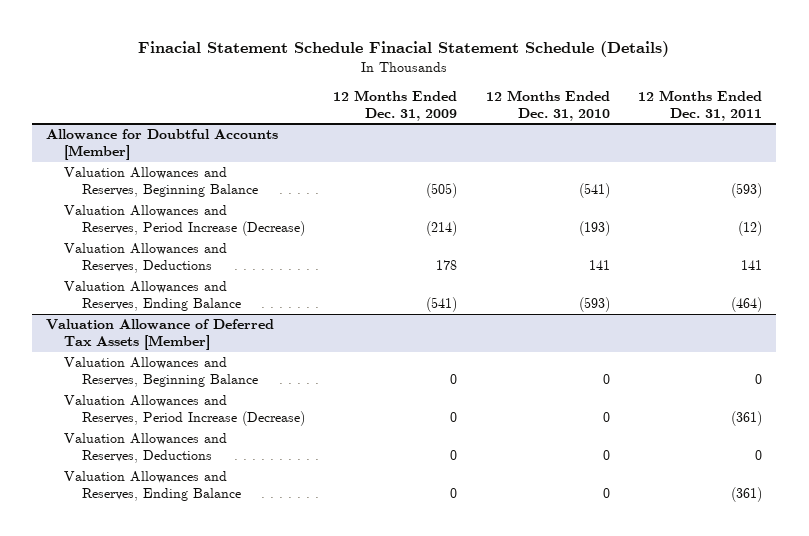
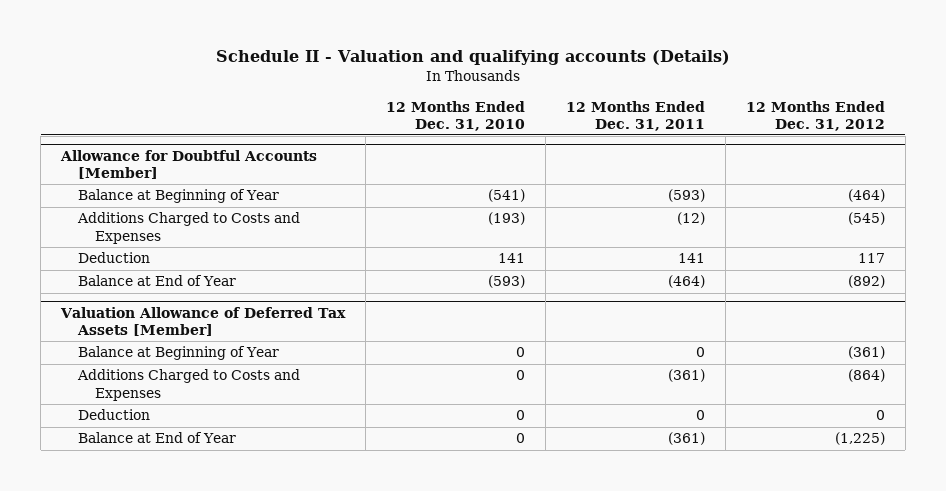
[138,41,670,58] Finacial Statement Schedule Finacial Statement Schedule (Details) -> [216,50,731,66] Schedule II - Valuation and qualifying accounts (Details)
[333,89,458,121] 12 Months Ended Dec. 31, 2009 -> none
none -> [745,100,885,131] 12 Months Ended Dec. 31, 2012
[64,167,259,198] Valuation Allowances and Reserves, Beginning Balance -> [78,189,280,204] Balance at Beginning of Year
[64,205,306,237] Valuation Allowances and Reserves, Period Increase (Decrease) -> [77,212,301,244] Additions Charged to Costs and Expenses
[64,243,228,274] Valuation Allowances and Reserves, Deductions -> [78,252,151,264] Deduction
[64,281,242,312] Valuation Allowances and Reserves, Ending Balance -> [78,275,237,287] Balance at End of Year
[64,357,259,388] Valuation Allowances and Reserves, Beginning Balance -> [78,346,280,361] Balance at Beginning of Year
[64,395,306,427] Valuation Allowances and Reserves, Period Increase (Decrease) -> [77,369,301,401] Additions Charged to Costs and Expenses
[64,433,228,464] Valuation Allowances and Reserves, Deductions -> [78,409,151,421] Deduction
[64,471,242,502] Valuation Allowances and Reserves, Ending Balance -> [78,432,237,444] Balance at End of Year

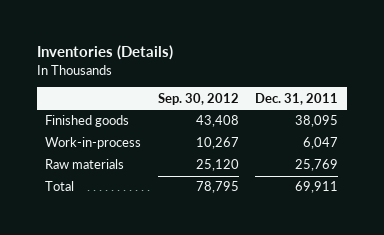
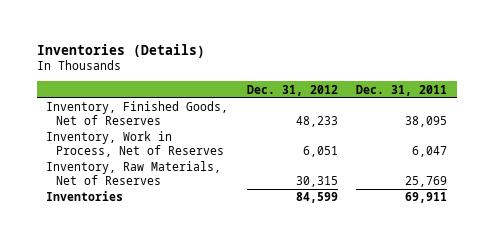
[157,92,239,105] Sep. 30, 2012 -> none
none -> [246,84,338,96] Dec. 31, 2012
[45,115,130,128] Finished goods -> [46,101,229,125] Inventory, Finished Goods, Net of Reserves
[45,137,142,150] Work-in-process -> [46,131,224,157] Inventory, Work in Process, Net of Reserves
[45,159,125,170] Raw materials -> [46,161,222,185] Inventory, Raw Materials, Net of Reserves
[45,181,75,192] Total -> [46,191,124,202] Inventories

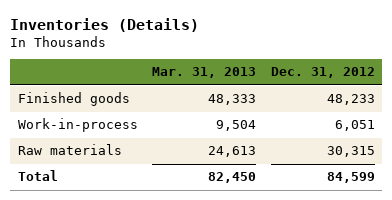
[356,84,448,96] Dec. 31, 2011 -> none
none -> [152,67,257,79] Mar. 31, 2013
[46,101,229,125] Inventory, Finished Goods, Net of Reserves -> [17,92,130,107] Finished goods
[46,131,224,157] Inventory, Work in Process, Net of Reserves -> [17,118,138,133] Work-in-process
[46,161,222,185] Inventory, Raw Materials, Net of Reserves -> [17,144,122,156] Raw materials
[46,191,124,202] Inventories -> [17,170,58,182] Total

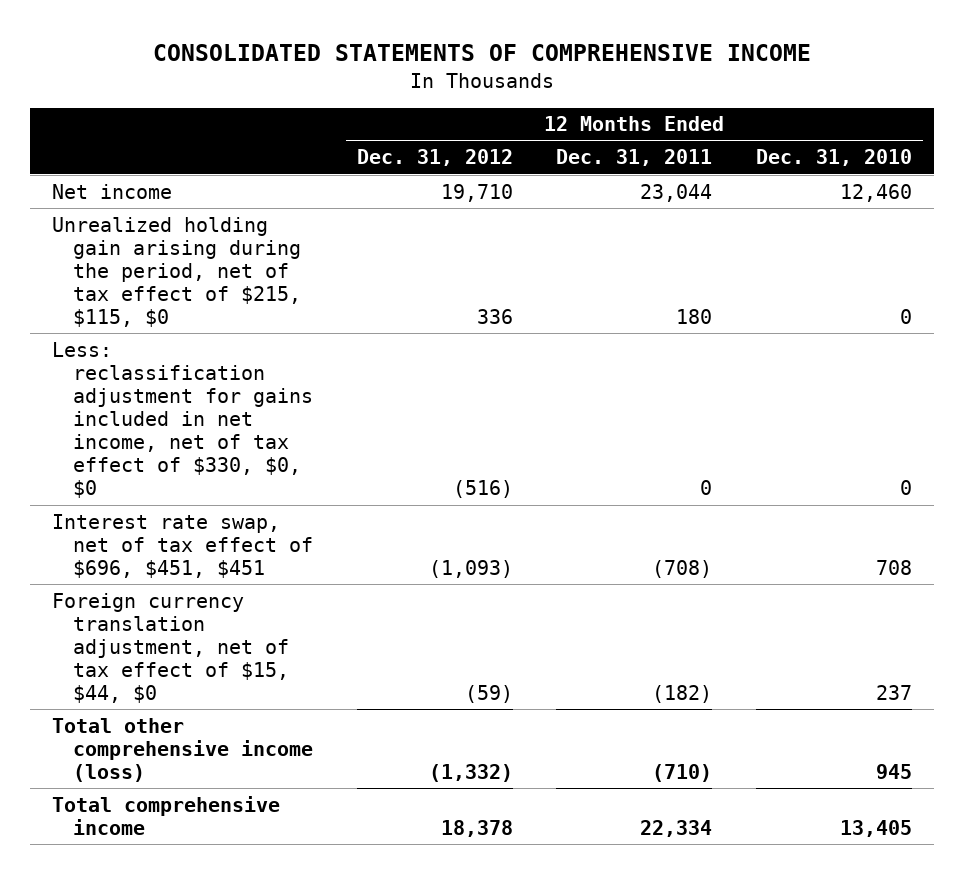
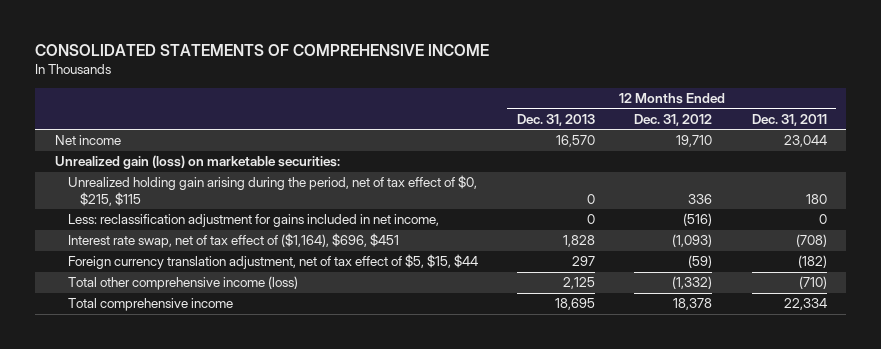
[756,149,913,167] Dec. 31, 2010 -> none
none -> [516,113,595,126] Dec. 31, 2013
none -> [54,155,340,170] Unrealized gain (loss) on marketable securities:
[52,216,301,328] Unrealized holding gain arising during the period, net of tax effect of $215, $115, $0 -> [67,175,477,206] Unrealized holding gain arising during the period, net of tax effect of $0, $215, $115
[52,341,313,499] Less: reclassification adjustment for gains included in net income, net of tax effect of $330, $0, $0 -> [67,214,439,228] Less: reclassification adjustment for gains included in net income,
[52,513,313,578] Interest rate swap, net of tax effect of $696, $451, $451 -> [67,233,399,249] Interest rate swap, net of tax effect of ($1,164), $696, $451
[52,592,289,704] Foreign currency translation adjustment, net of tax effect of $15, $44, $0 -> [67,254,478,270] Foreign currency translation adjustment, net of tax effect of $5, $15, $44

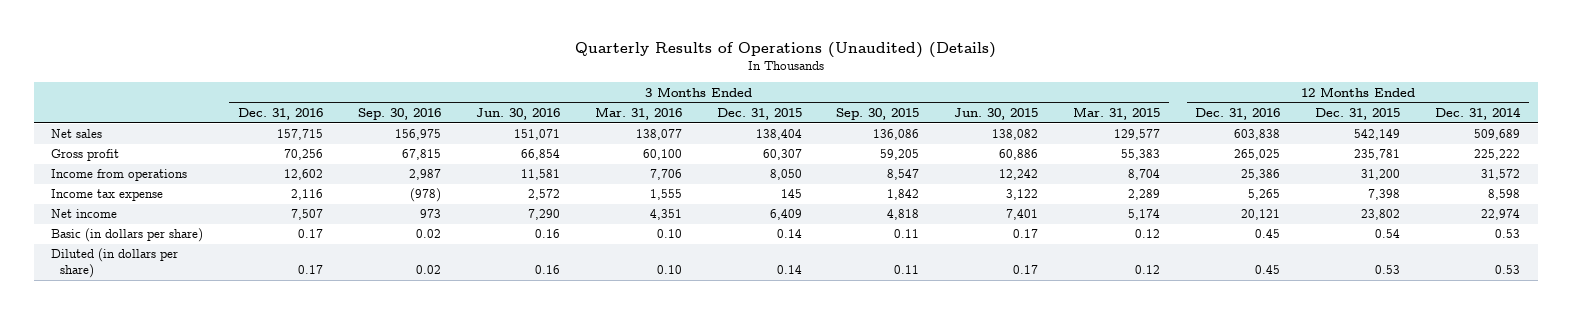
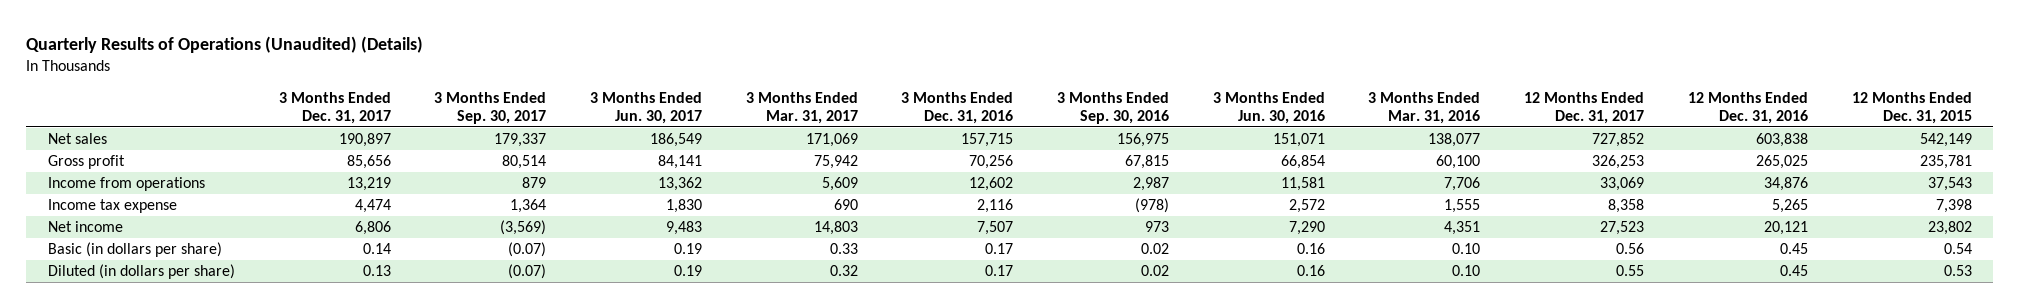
[716,107,802,120] Dec. 31, 2015 -> none
[836,107,920,120] Sep. 30, 2015 -> none
[954,107,1039,120] Jun. 30, 2015 -> none
[1073,106,1161,120] Mar. 31, 2015 -> none
[1435,106,1522,120] Dec. 31, 2014 -> none
none -> [278,91,391,124] 3 Months Ended Dec. 31, 2017
none -> [434,91,547,124] 3 Months Ended Sep. 30, 2017
none -> [589,91,702,124] 3 Months Ended Jun. 30, 2017
none -> [745,91,858,124] 3 Months Ended Mar. 31, 2017
none -> [1524,91,1645,124] 12 Months Ended Dec. 31, 2017
[1241,169,1281,181] 25,386 -> [1763,177,1808,192] 34,876
[1361,169,1401,181] 31,200 -> [1927,177,1972,192] 37,543

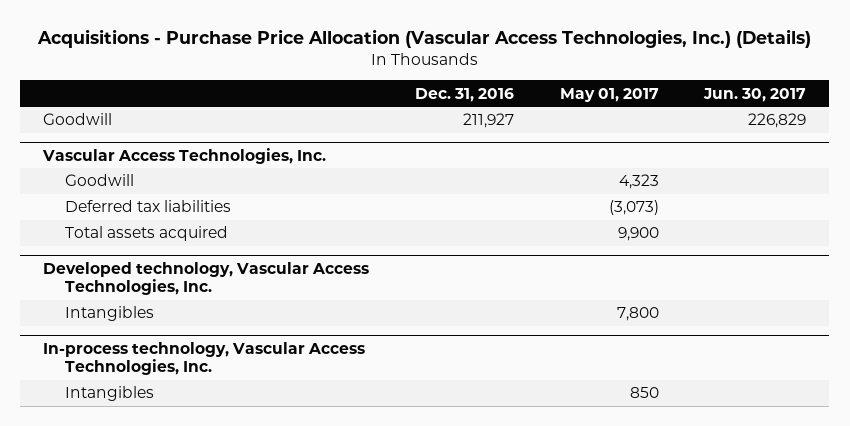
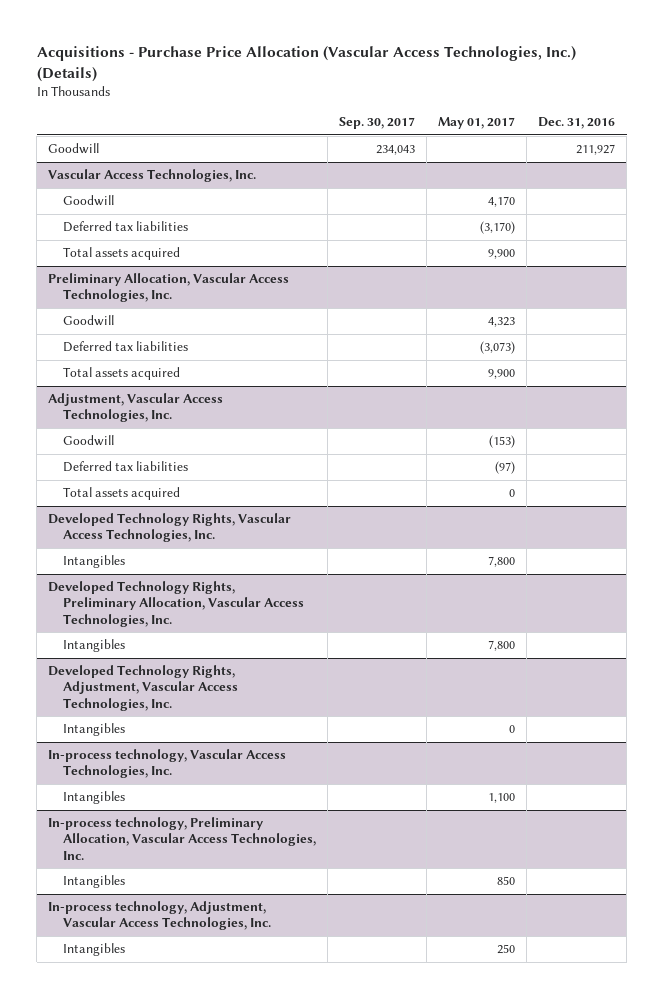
[703,87,807,102] Jun. 30, 2017 -> none
none -> [339,117,416,130] Sep. 30, 2017
none -> [63,195,115,207] Goodwill
none -> [63,221,189,233] Deferred tax liabilities
none -> [63,247,181,261] Total assets acquired
none -> [48,273,290,303] Preliminary Allocation, Vascular Access Technologies, Inc.
none -> [48,393,224,423] Adjustment, Vascular Access Technologies, Inc.
none -> [63,435,115,447] Goodwill
none -> [63,461,189,473] Deferred tax liabilities
none -> [63,487,181,501] Total assets acquired
[43,261,370,296] Developed technology, Vascular Access Technologies, Inc. -> [48,513,292,543] Developed Technology Rights, Vascular Access Technologies, Inc.
none -> [48,581,305,627] Developed Technology Rights, Preliminary Allocation, Vascular Access Technologies, Inc.
none -> [63,639,126,653] Intangibles
none -> [48,665,239,711] Developed Technology Rights, Adjustment, Vascular Access Technologies, Inc.
none -> [63,723,126,737] Intangibles
none -> [63,791,126,805] Intangibles
none -> [48,817,317,860] In-process technology, Preliminary Allocation, Vascular Access Technologies, Inc.
none -> [48,901,272,931] In-process technology, Adjustment, Vascular Access Technologies, Inc.
none -> [63,943,126,957] Intangibles

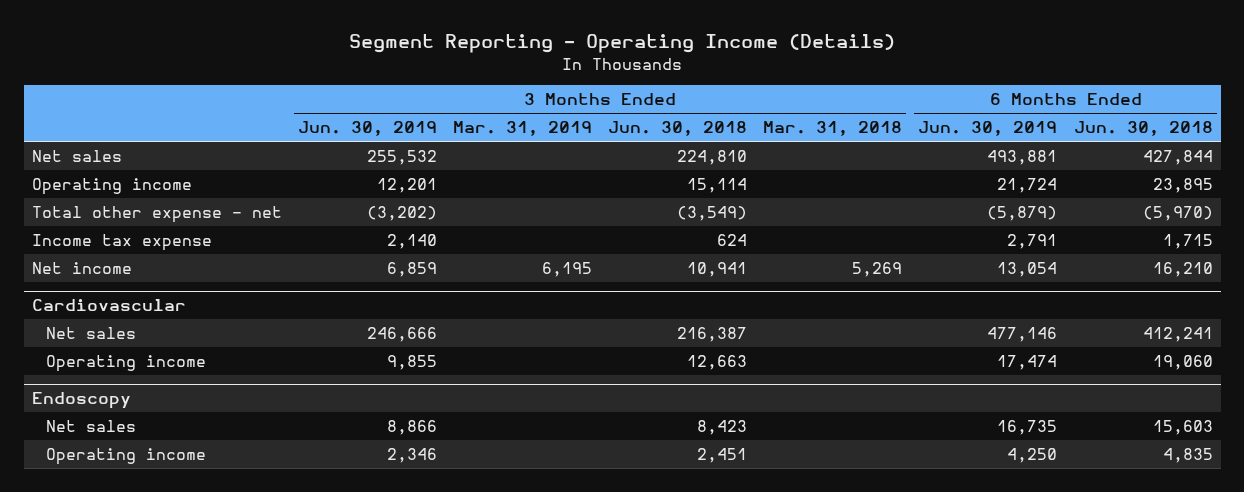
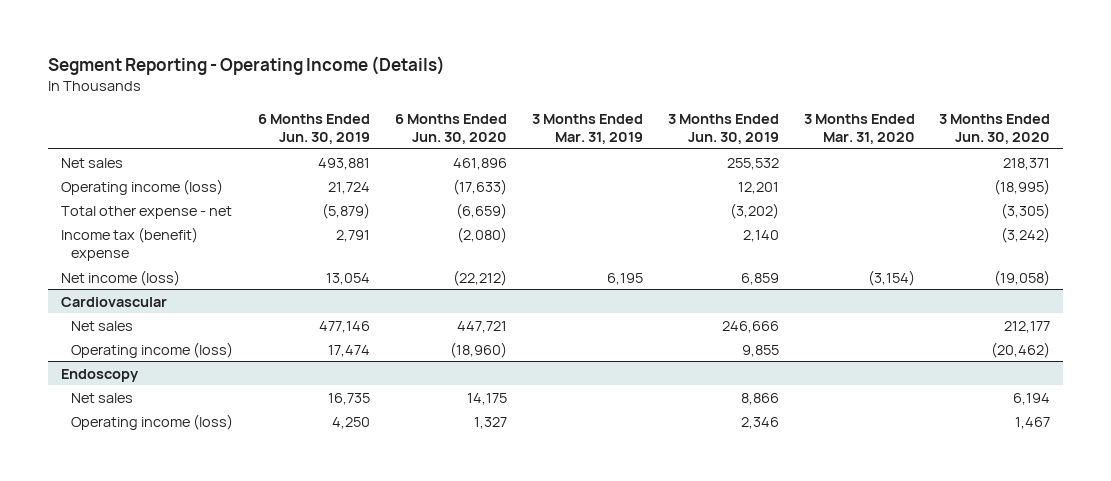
[608,121,748,137] Jun. 30, 2018 -> none
[763,121,903,137] Mar. 31, 2018 -> none
[1073,121,1213,137] Jun. 30, 2018 -> none
none -> [394,113,507,145] 6 Months Ended Jun. 30, 2020
none -> [803,113,915,145] 3 Months Ended Mar. 31, 2020
none -> [939,113,1051,145] 3 Months Ended Jun. 30, 2020
[31,178,192,196] Operating income -> [60,178,223,195] Operating income (loss)
[31,234,212,252] Income tax expense -> [60,226,198,262] Income tax (benefit) expense
[31,262,132,275] Net income -> [60,269,180,286] Net income (loss)
[45,355,206,373] Operating income -> [71,341,234,358] Operating income (loss)
[45,448,206,466] Operating income -> [71,413,234,430] Operating income (loss)

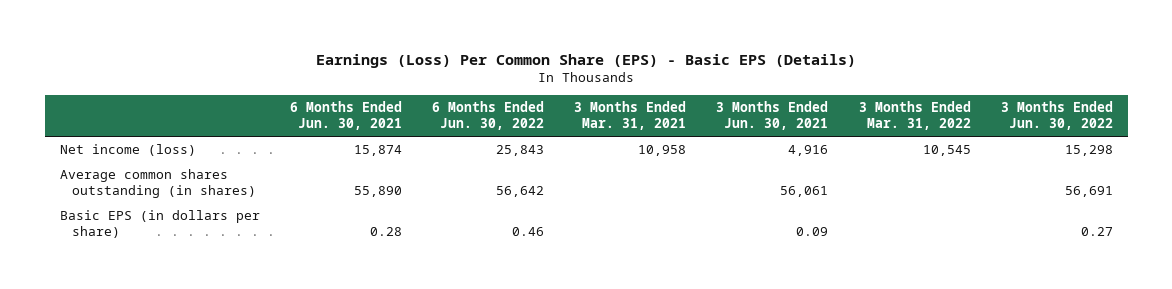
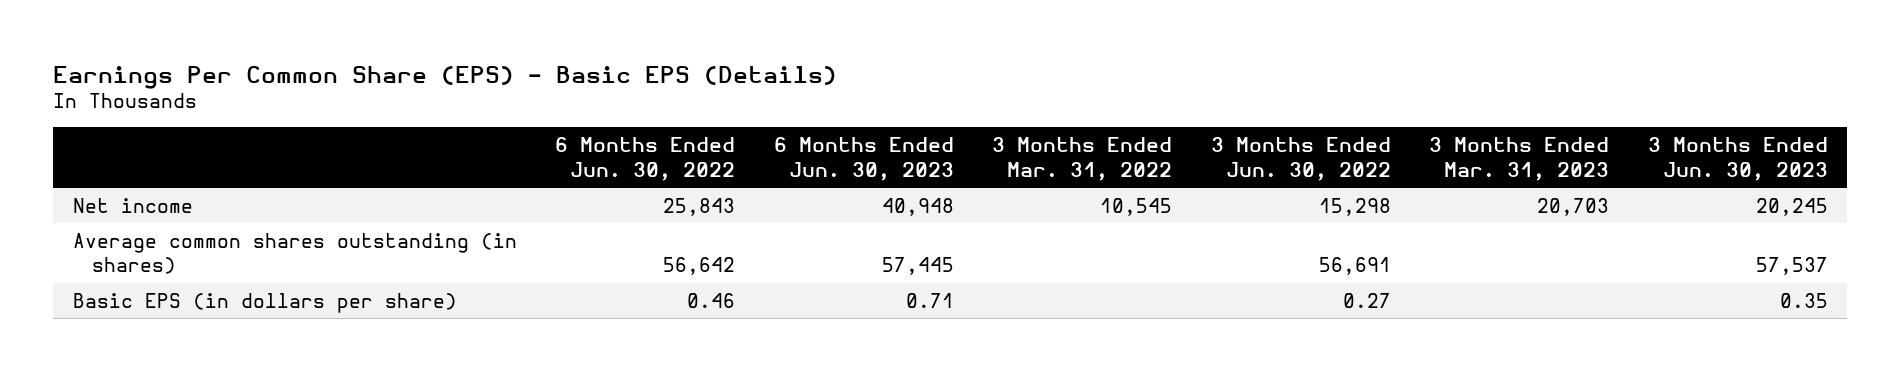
[316,53,857,68] Earnings (Loss) Per Common Share (EPS) - Basic EPS (Details) -> [53,65,838,89] Earnings Per Common Share (EPS) - Basic EPS (Details)
[289,101,402,131] 6 Months Ended Jun. 30, 2021 -> none
[574,101,687,131] 3 Months Ended Mar. 31, 2021 -> none
[716,101,829,131] 3 Months Ended Jun. 30, 2021 -> none
none -> [773,137,954,181] 6 Months Ended Jun. 30, 2023
none -> [1429,137,1610,181] 3 Months Ended Mar. 31, 2023
none -> [1647,137,1828,181] 3 Months Ended Jun. 30, 2023
[59,144,196,157] Net income (loss) -> [72,197,193,213] Net income

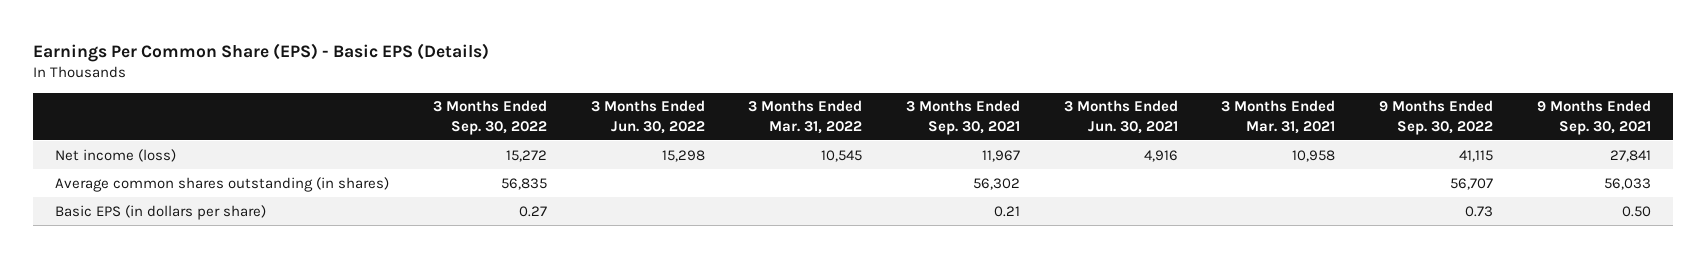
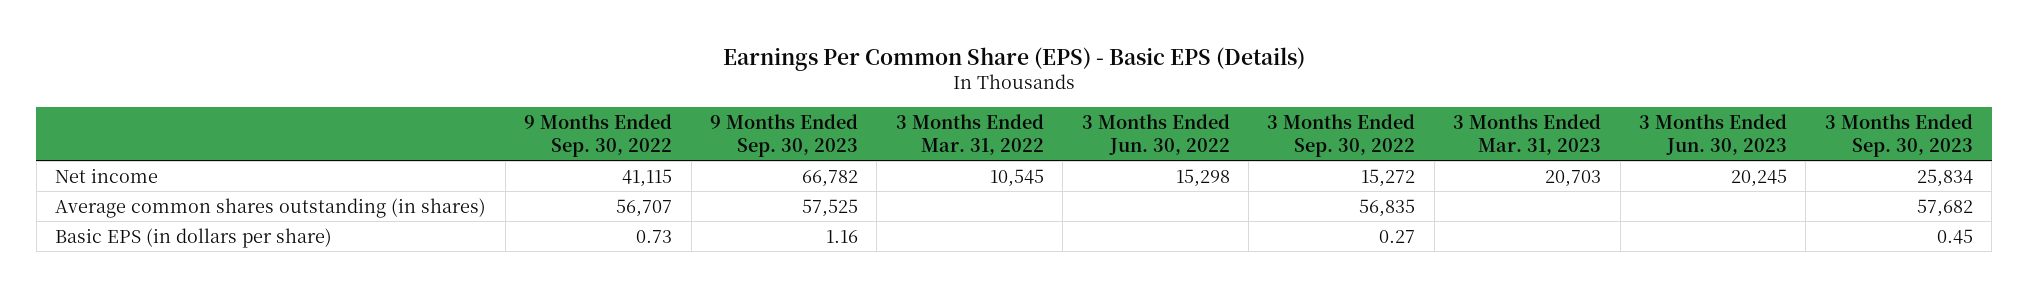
[906,100,1021,135] 3 Months Ended Sep. 30, 2021 -> none
[1063,100,1178,134] 3 Months Ended Jun. 30, 2021 -> none
[1221,100,1336,134] 3 Months Ended Mar. 31, 2021 -> none
[1536,100,1651,135] 9 Months Ended Sep. 30, 2021 -> none
none -> [709,113,858,157] 9 Months Ended Sep. 30, 2023
none -> [1453,113,1602,155] 3 Months Ended Mar. 31, 2023
none -> [1639,113,1788,155] 3 Months Ended Jun. 30, 2023
none -> [1824,113,1973,157] 3 Months Ended Sep. 30, 2023
[55,148,177,162] Net income (loss) -> [55,167,159,183] Net income

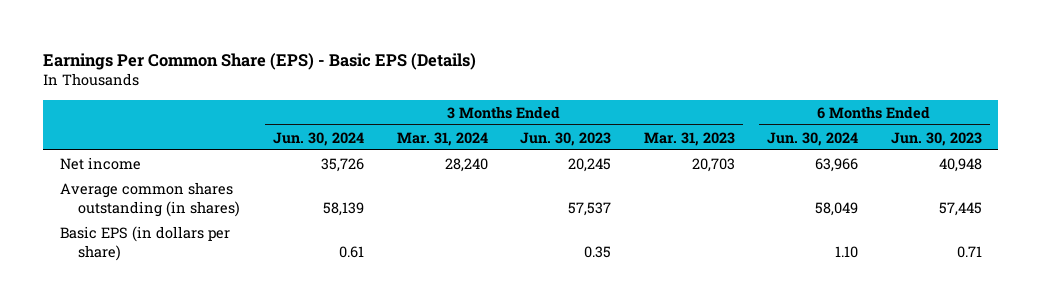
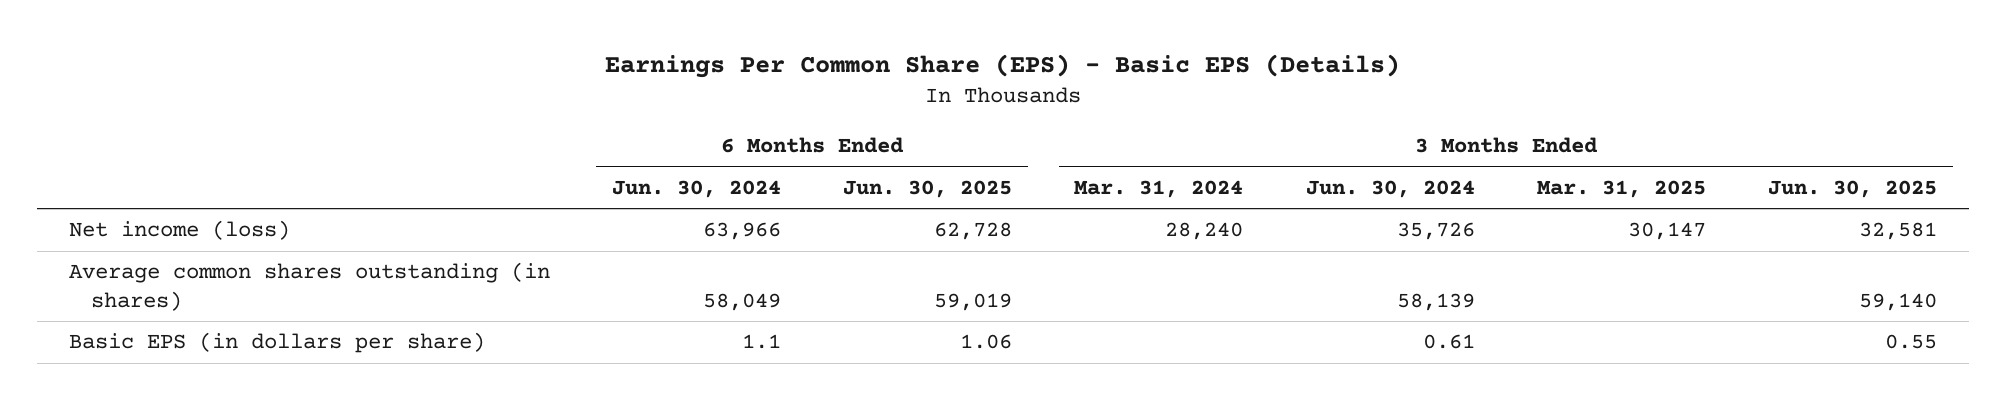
[520,131,612,146] Jun. 30, 2023 -> none
[643,131,735,146] Mar. 31, 2023 -> none
[890,131,982,146] Jun. 30, 2023 -> none
none -> [843,179,1013,198] Jun. 30, 2025
none -> [1537,179,1707,198] Mar. 31, 2025
none -> [1768,179,1938,198] Jun. 30, 2025
[59,156,141,170] Net income -> [68,220,290,241] Net income (loss)
[835,245,859,258] 1.10 -> [741,334,781,350] 1.1

